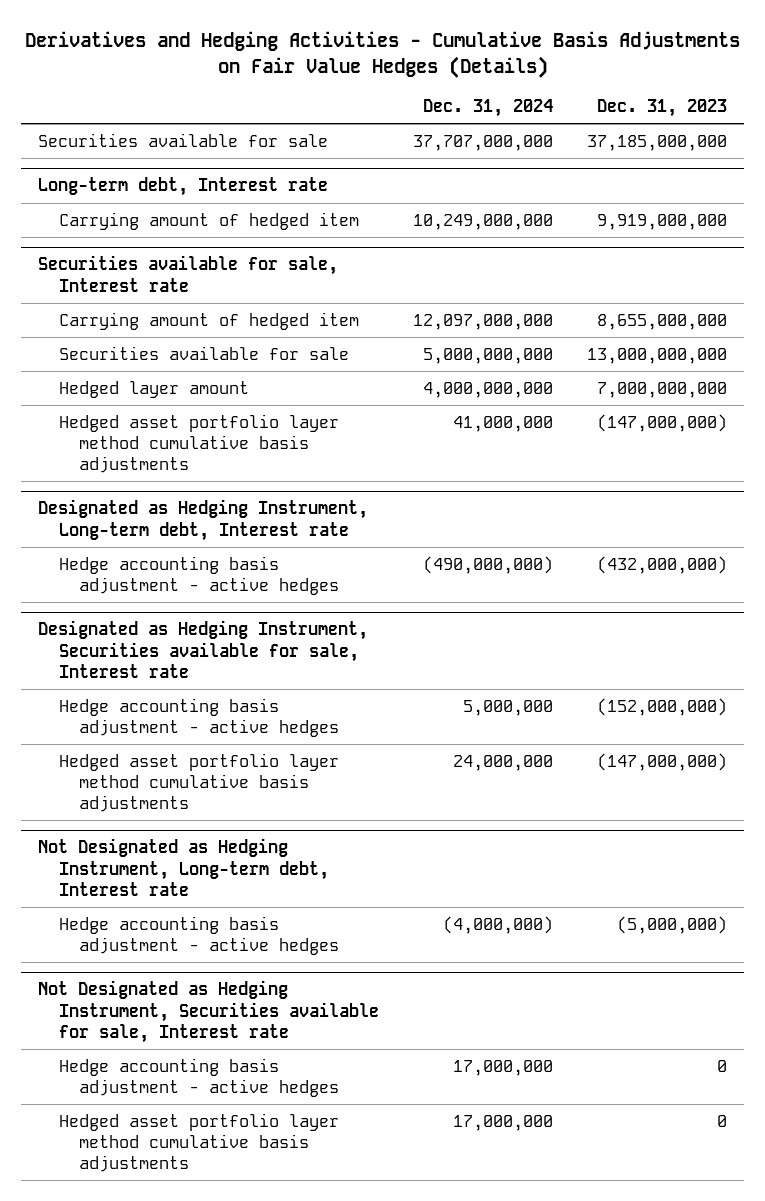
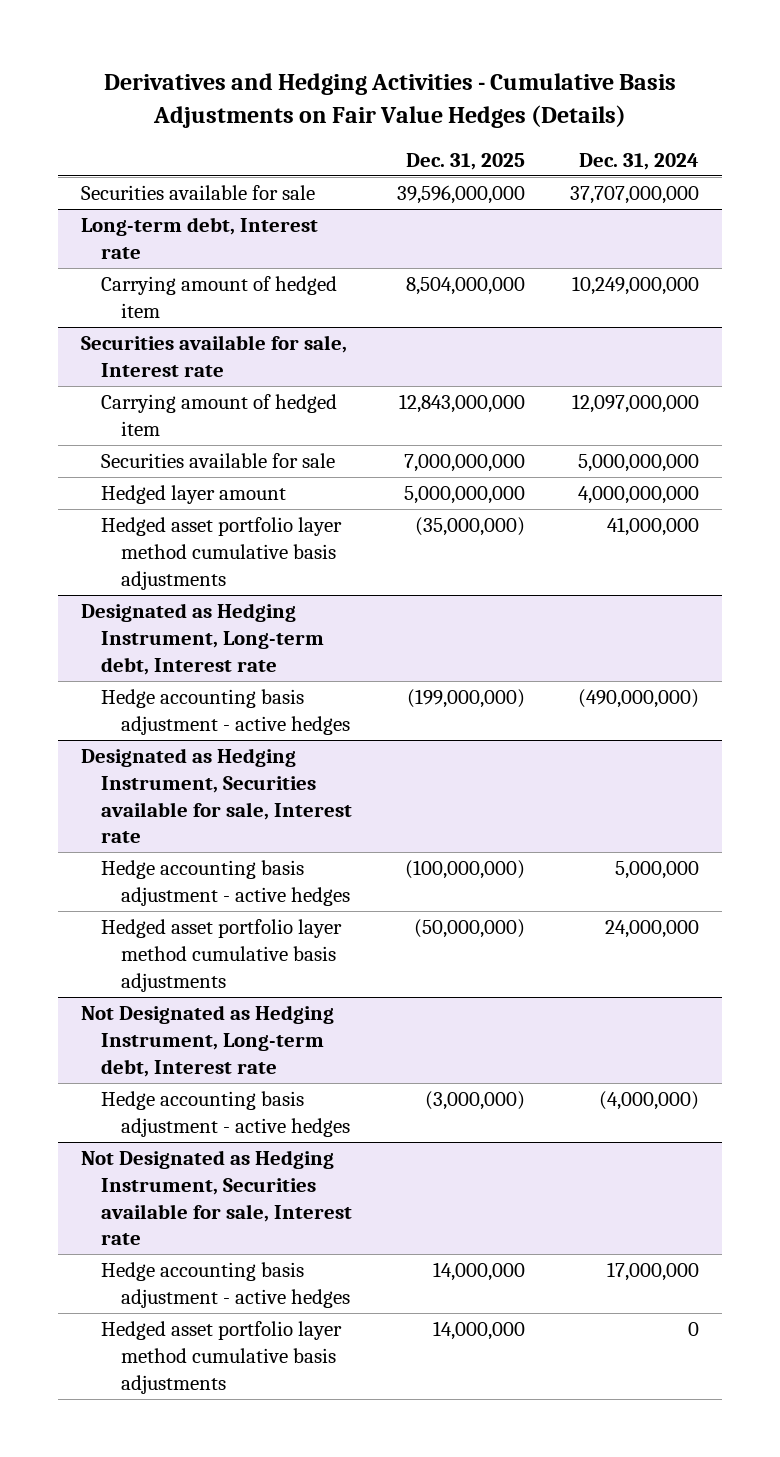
[597,99,728,118] Dec. 31, 2023 -> none
none -> [406,152,526,170] Dec. 31, 2025
[453,1114,554,1131] 17,000,000 -> [688,1322,700,1337] 0

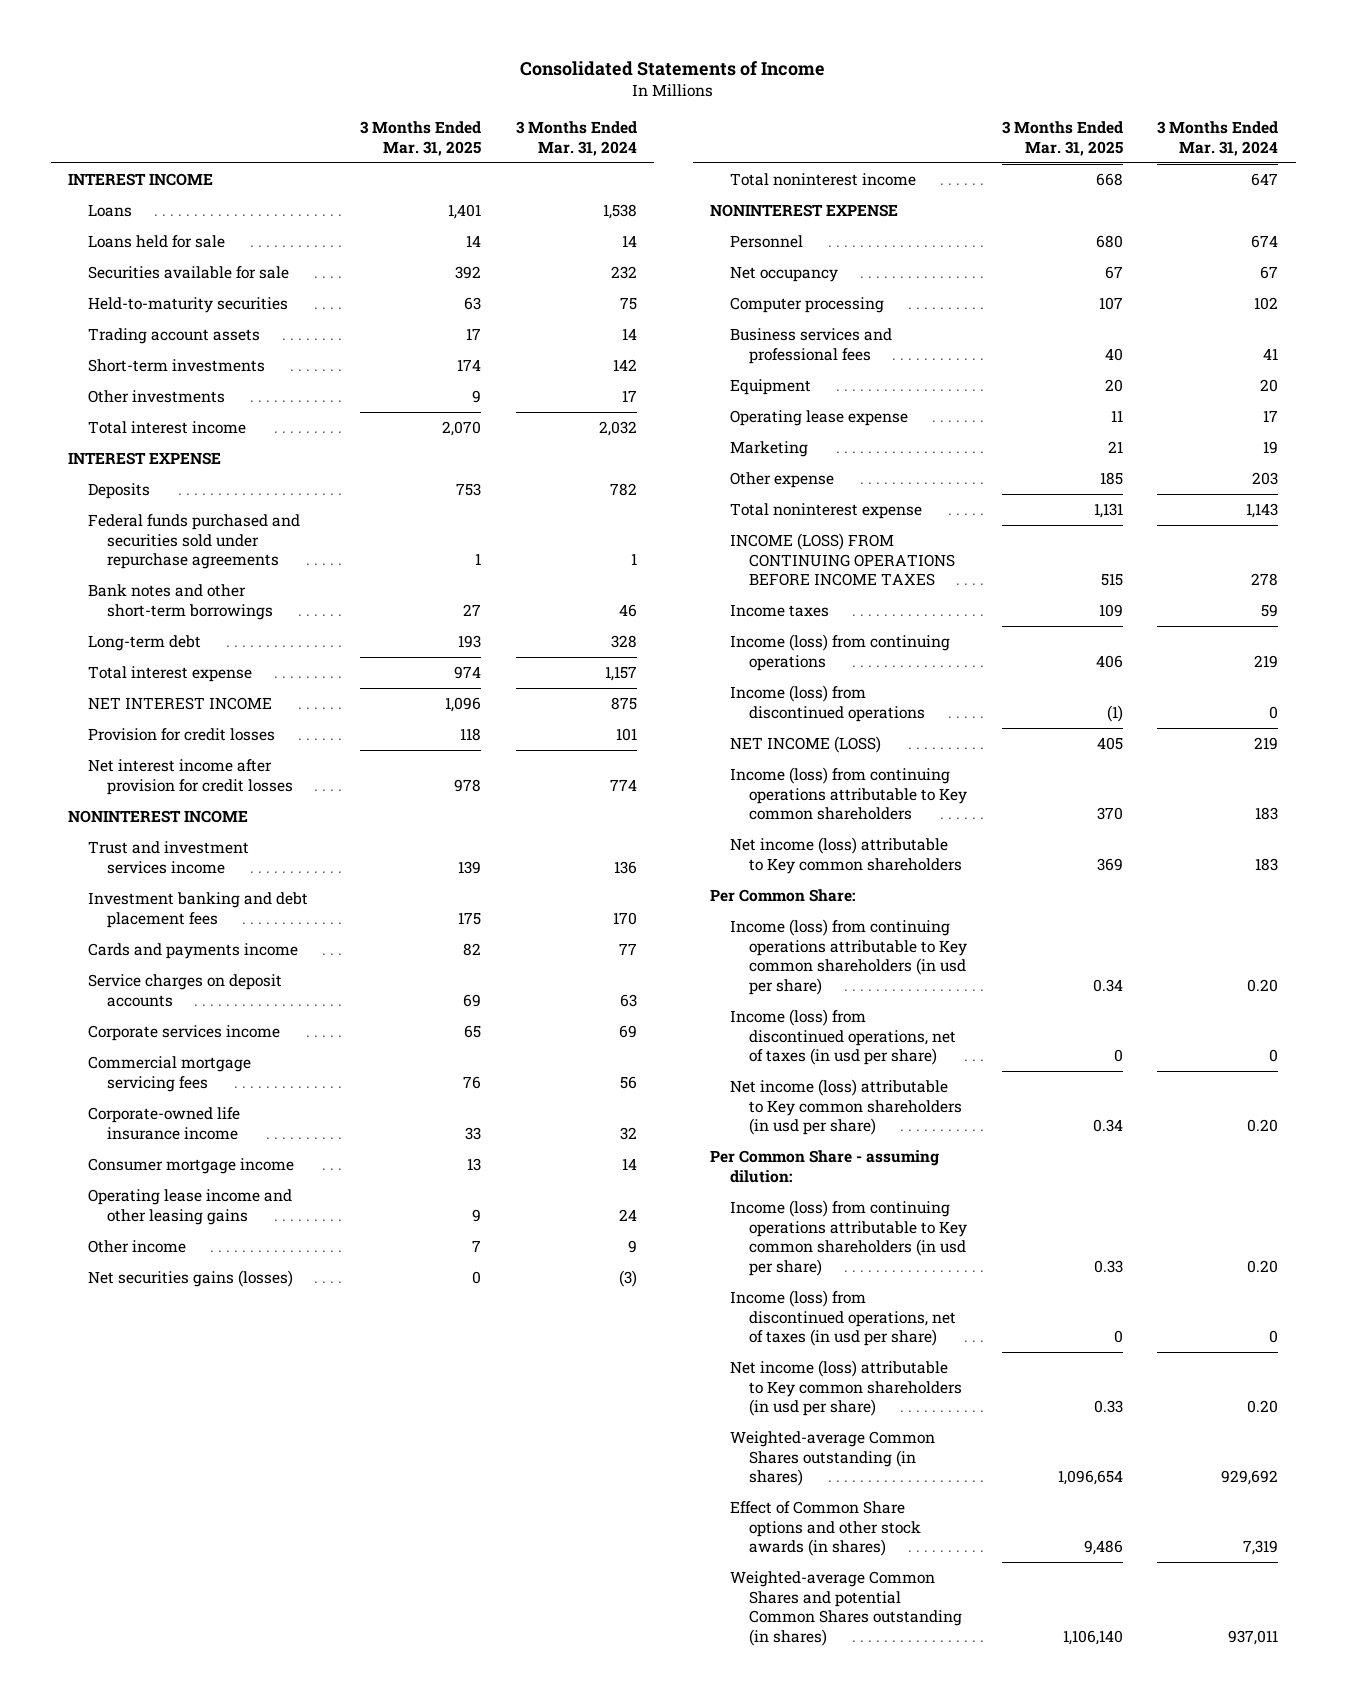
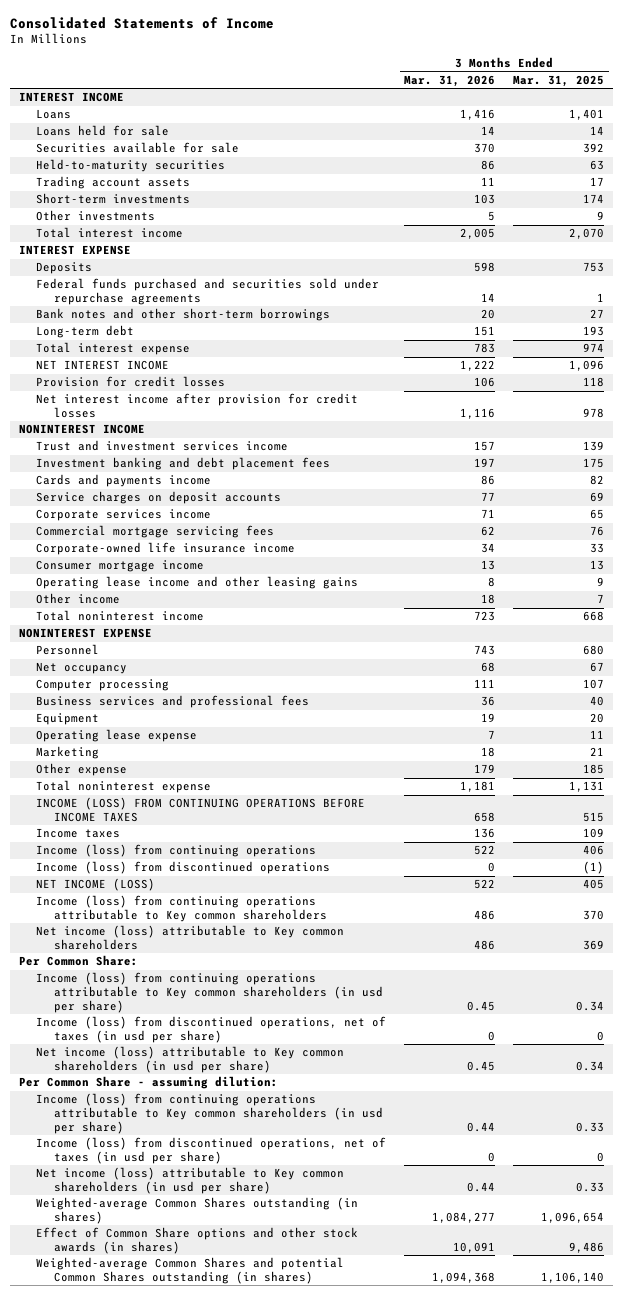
[515,120,637,156] 3 Months Ended Mar. 31, 2024 -> none
none -> [404,75,496,88] Mar. 31, 2026
[87,1270,293,1288] Net securities gains (losses) -> none

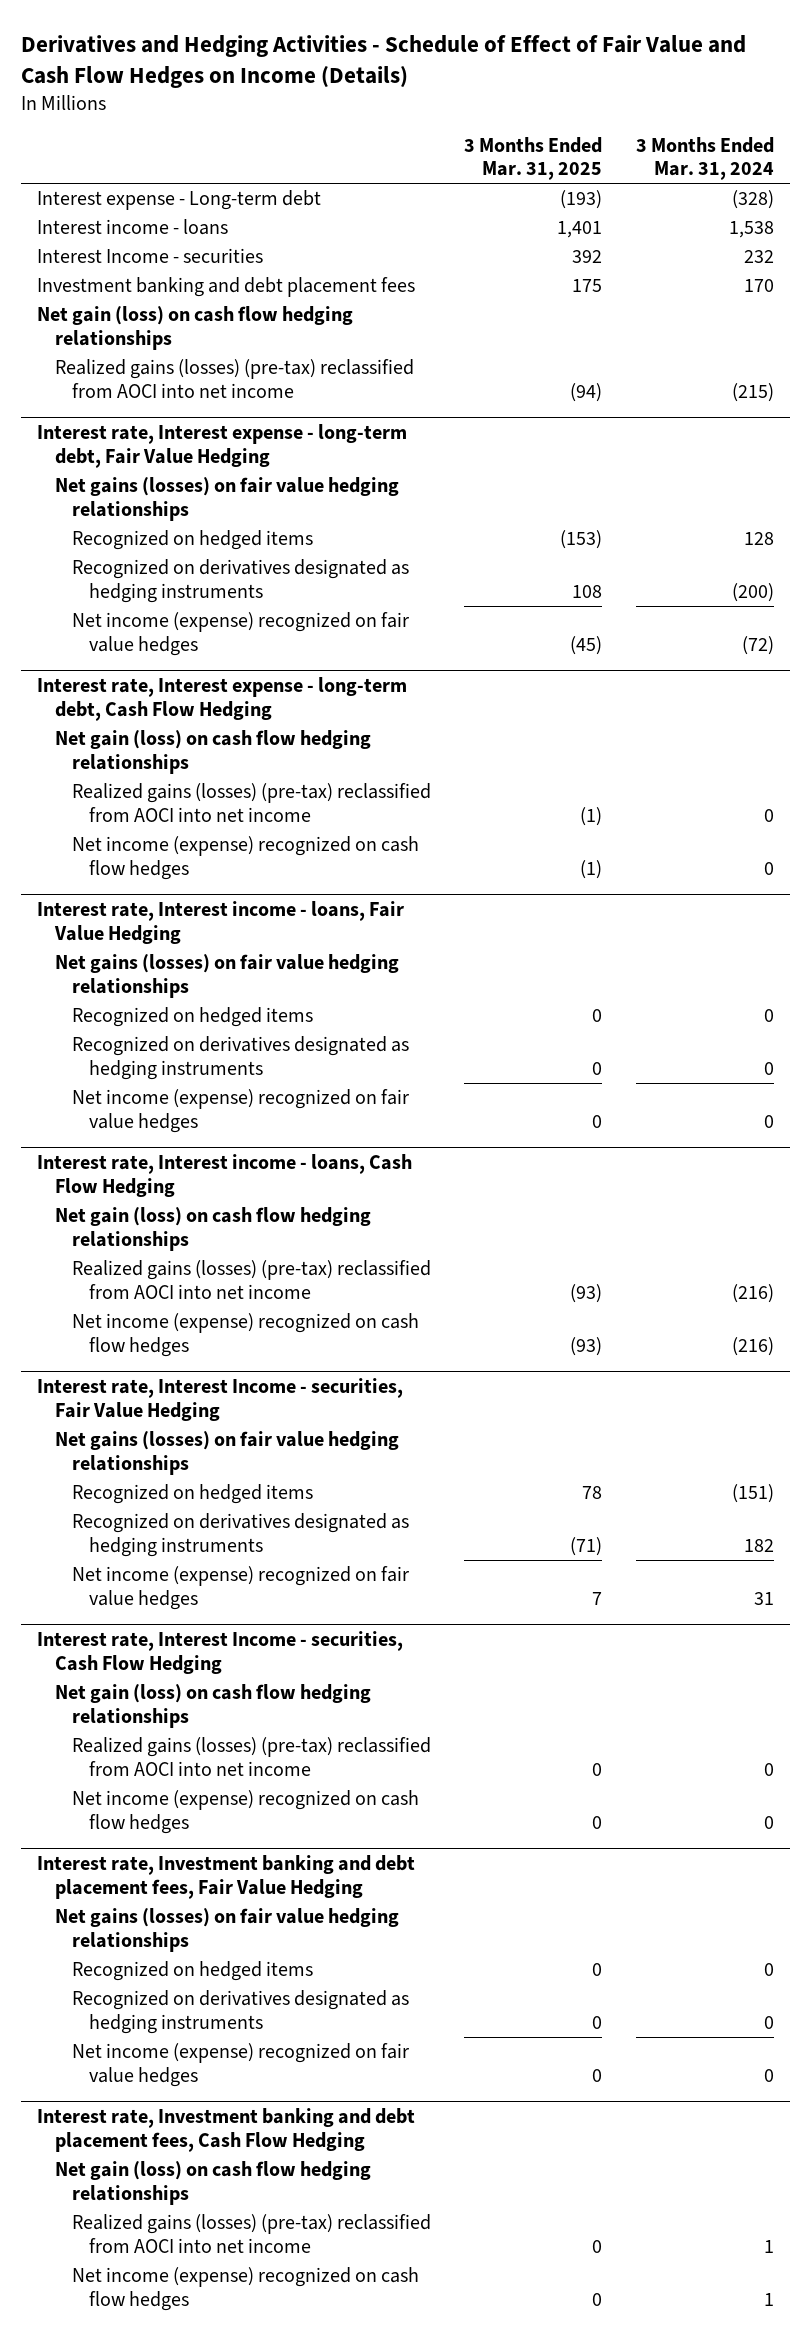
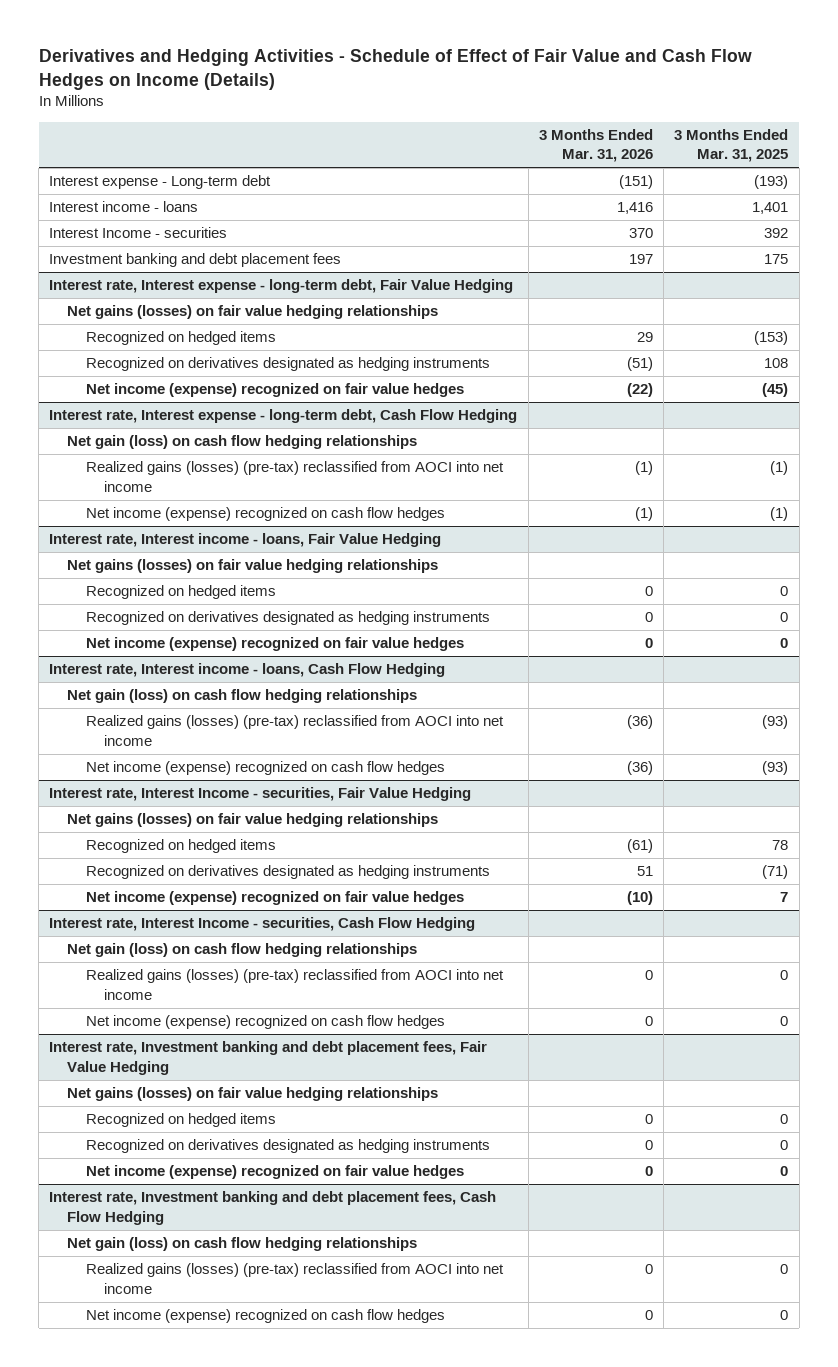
[635,136,774,181] 3 Months Ended Mar. 31, 2024 -> none
none -> [538,128,653,163] 3 Months Ended Mar. 31, 2026
[37,306,354,350] Net gain (loss) on cash flow hedging relationships -> none
[54,359,414,398] Realized gains (losses) (pre-tax) reclassified from AOCI into net income -> none

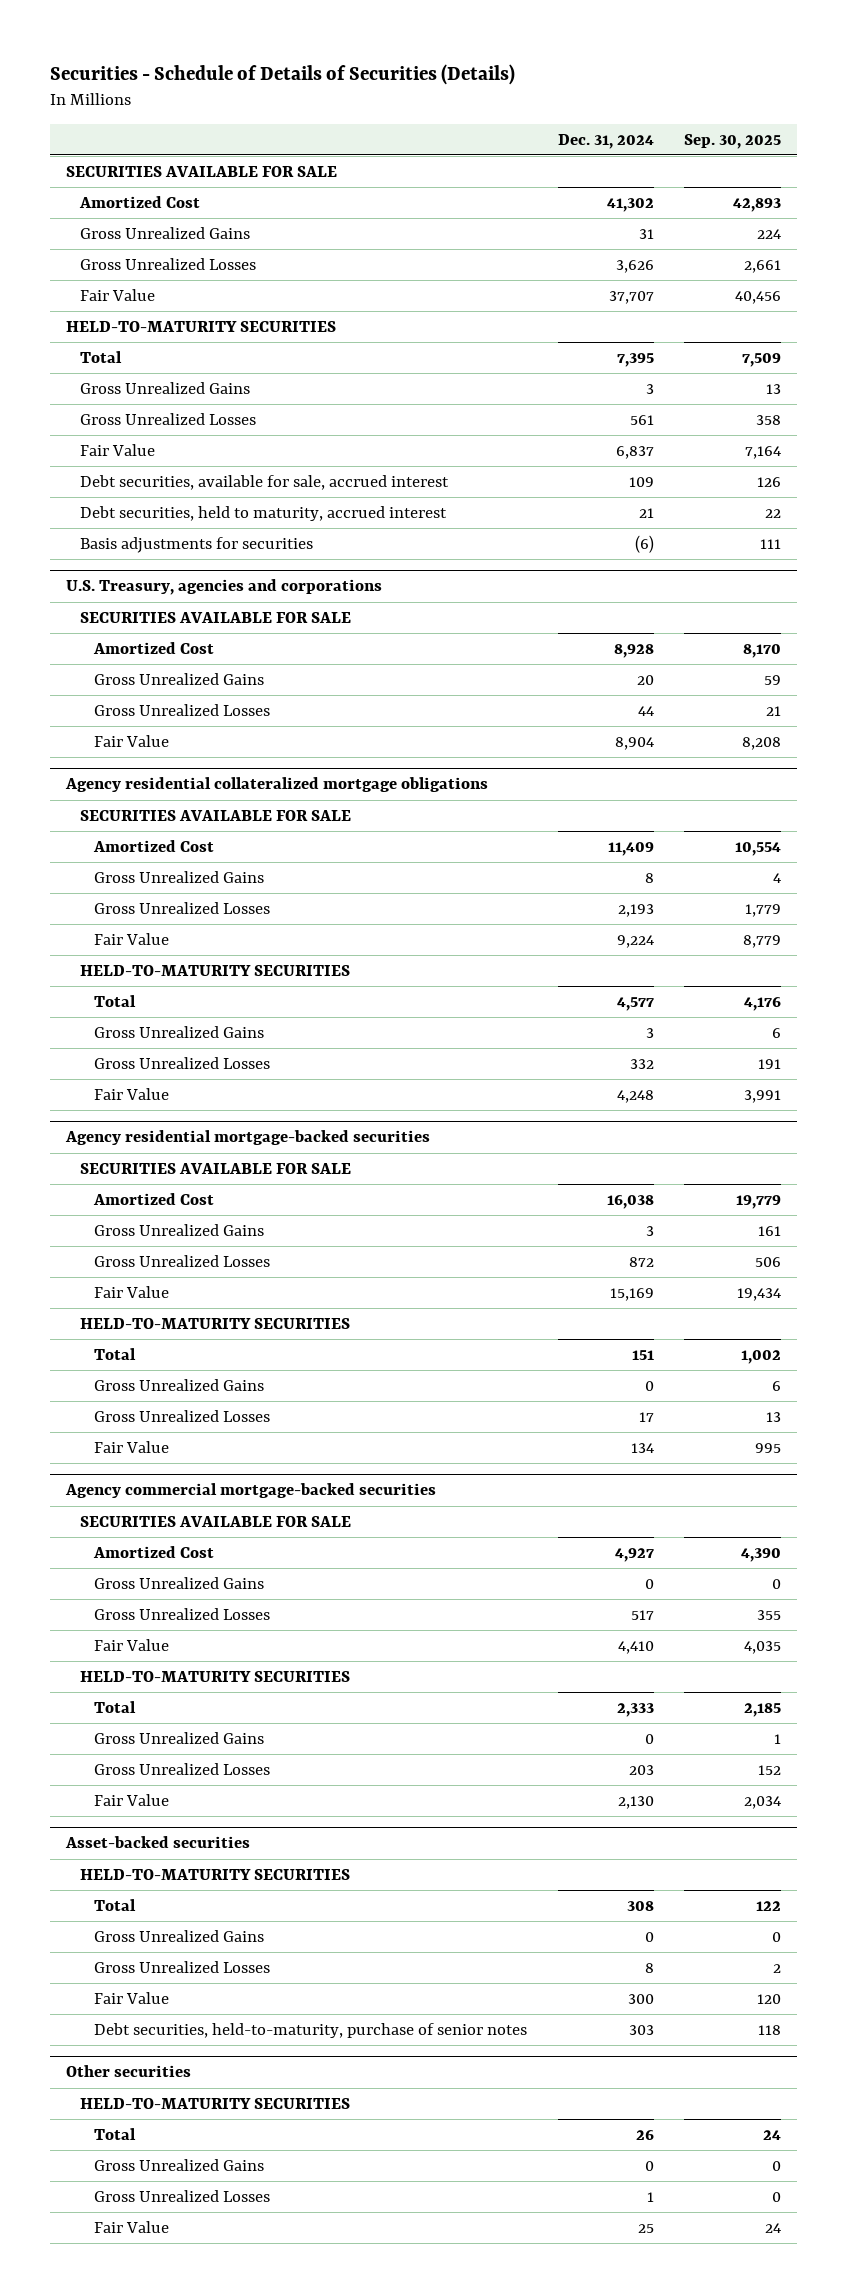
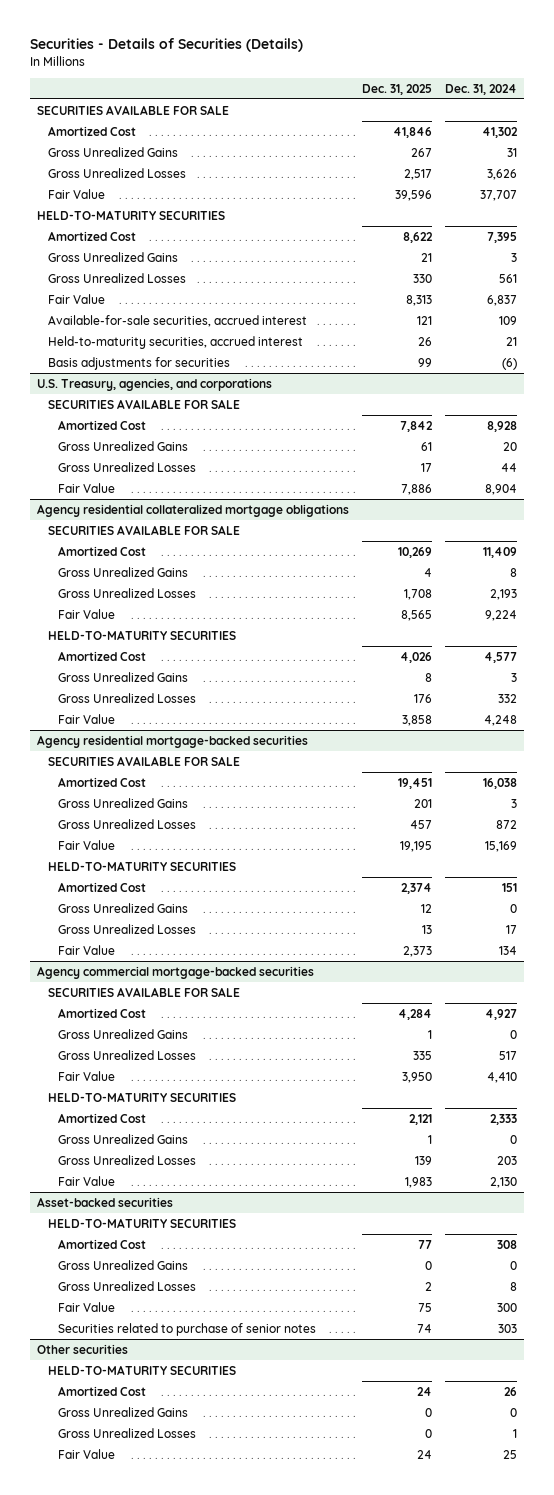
[50,63,516,85] Securities - Schedule of Details of Securities (Details) -> [30,38,304,53] Securities - Details of Securities (Details)
[684,133,782,149] Sep. 30, 2025 -> none
none -> [362,83,433,95] Dec. 31, 2025
[79,351,122,364] Total -> [47,230,136,241] Amortized Cost
[79,475,449,491] Debt securities, available for sale, accrued interest -> [47,314,307,327] Available-for-sale securities, accrued interest
[79,506,447,522] Debt securities, held to maturity, accrued interest -> [47,335,303,349] Held-to-maturity securities, accrued interest
[65,579,382,596] U.S. Treasury, agencies and corporations -> [37,377,273,391] U.S. Treasury, agencies, and corporations
[94,995,137,1008] Total -> [58,650,147,661] Amortized Cost
[94,1348,137,1361] Total -> [58,881,147,892] Amortized Cost
[94,1701,137,1714] Total -> [58,1112,147,1123] Amortized Cost
[94,1899,137,1912] Total -> [58,1238,147,1249] Amortized Cost
[94,2023,528,2039] Debt securities, held-to-maturity, purchase of senior notes -> [58,1322,317,1336] Securities related to purchase of senior notes
[94,2128,137,2141] Total -> [58,1385,147,1396] Amortized Cost

